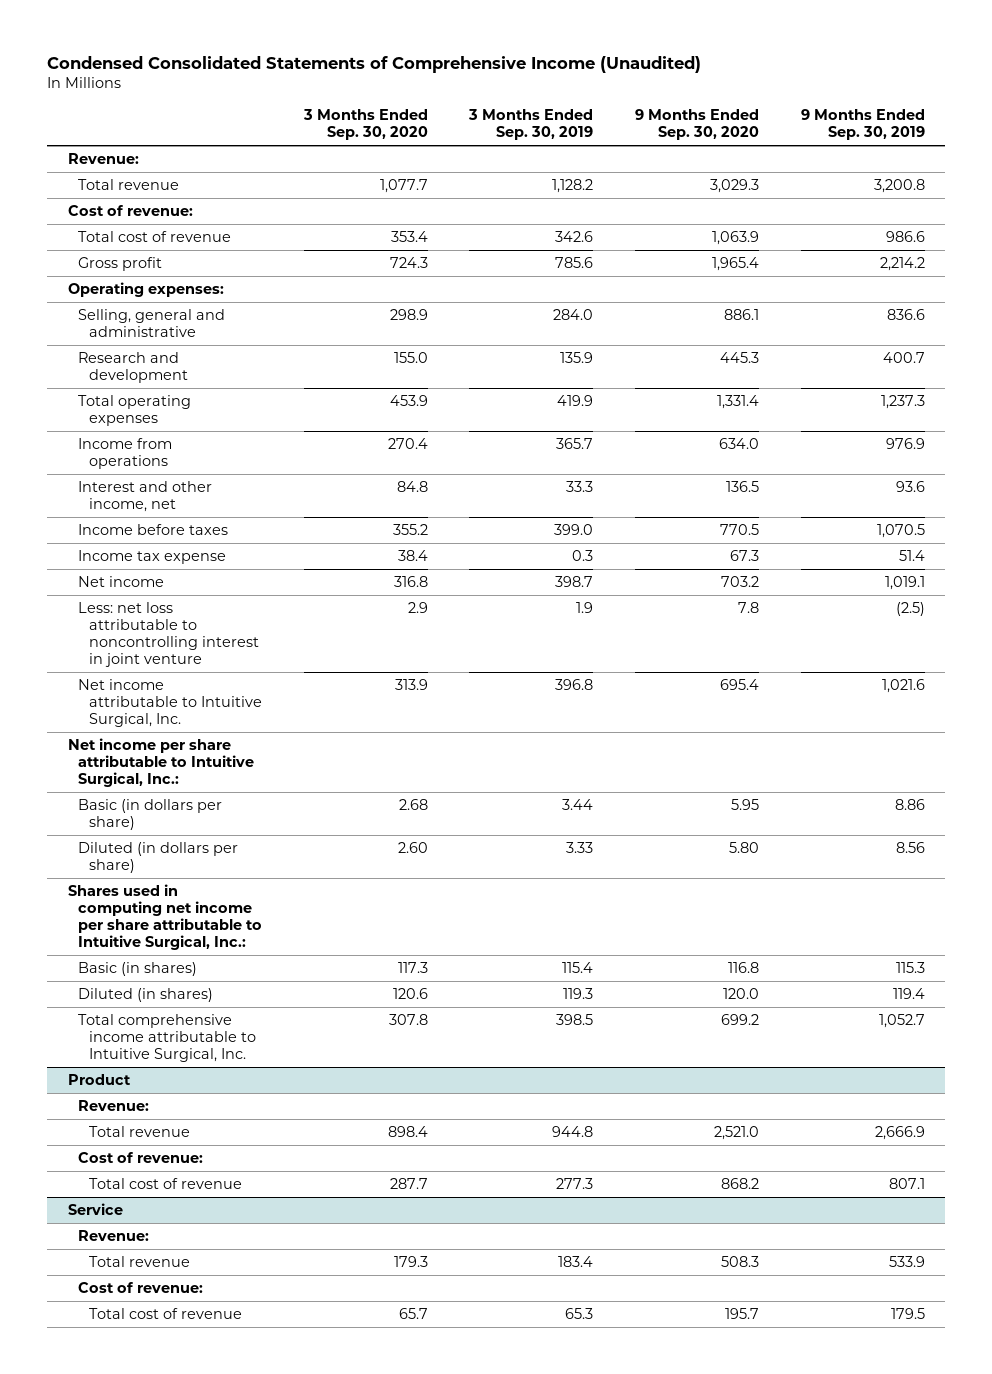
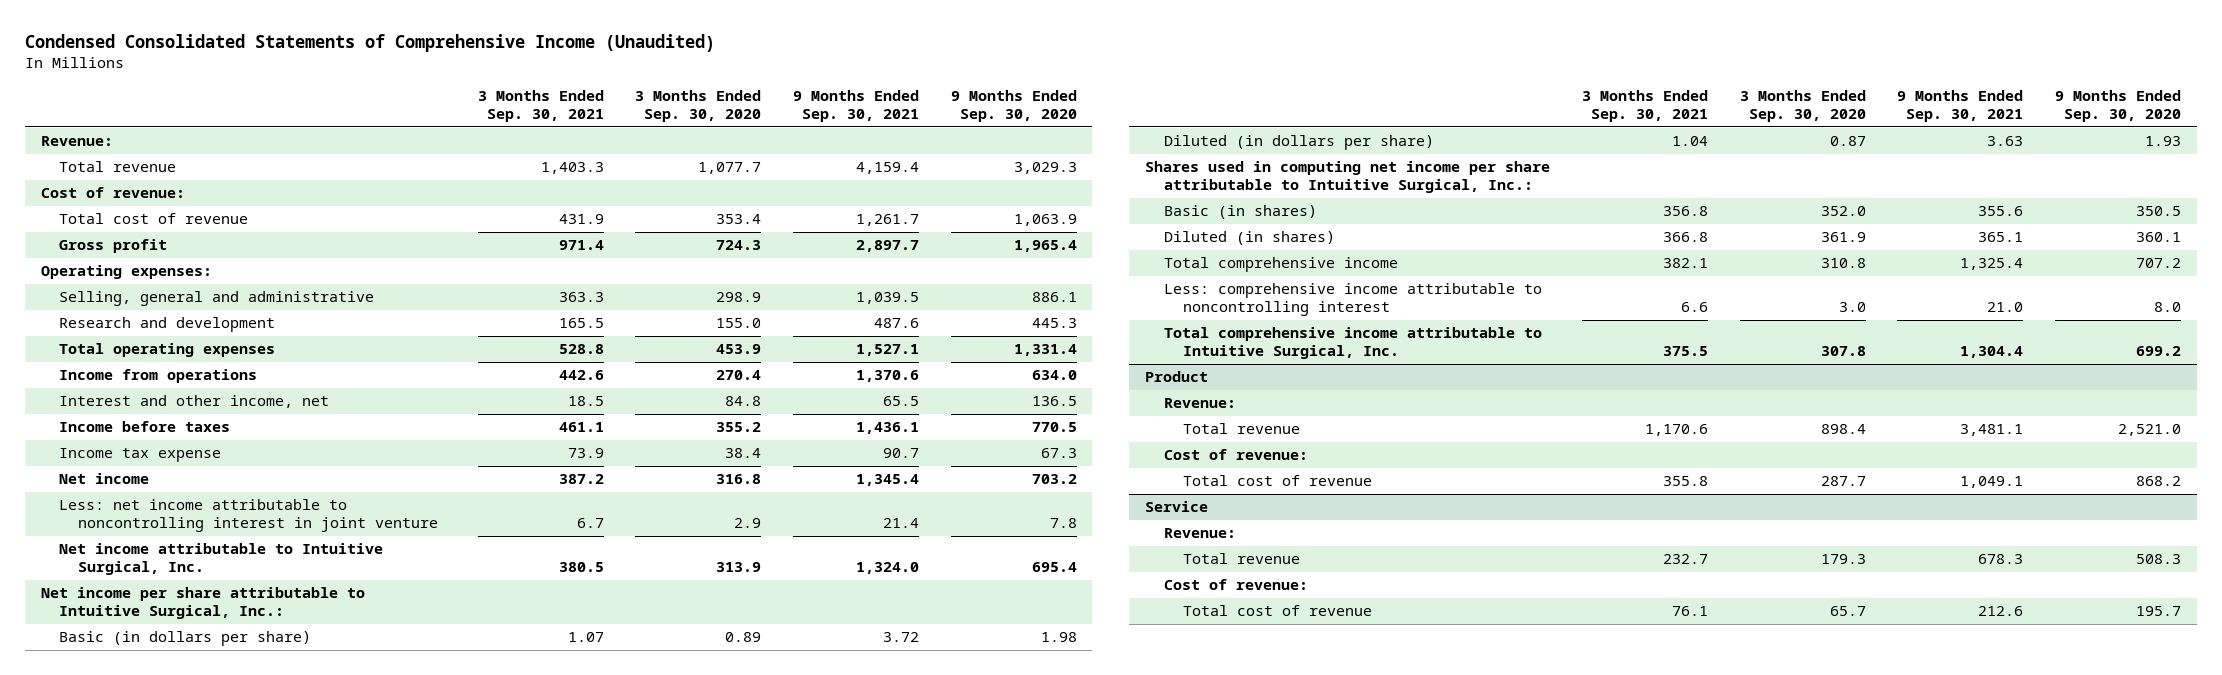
[468,109,594,141] 3 Months Ended Sep. 30, 2019 -> none
[800,109,925,141] 9 Months Ended Sep. 30, 2019 -> none
none -> [477,90,604,123] 3 Months Ended Sep. 30, 2021
none -> [792,90,919,123] 9 Months Ended Sep. 30, 2021
[78,601,259,667] Less: net loss attributable to noncontrolling interest in joint venture -> [59,499,439,533] Less: net income attributable to noncontrolling interest in joint venture
[398,798,428,810] 2.68 -> [725,632,762,643] 0.89
[730,798,759,810] 5.95 -> [1040,632,1077,643] 1.98
[397,841,428,853] 2.60 -> [1829,136,1866,147] 0.87
[728,841,759,853] 5.80 -> [2144,136,2181,147] 1.93
[397,961,428,973] 117.3 -> [1820,206,1866,217] 352.0
[727,961,759,973] 116.8 -> [2135,206,2181,217] 350.5
[392,987,428,999] 120.6 -> [1820,232,1866,243] 361.9
[722,987,759,999] 120.0 -> [2135,232,2181,243] 360.1
none -> [1163,257,1398,273] Total comprehensive income
none -> [1163,283,1542,317] Less: comprehensive income attributable to noncontrolling interest

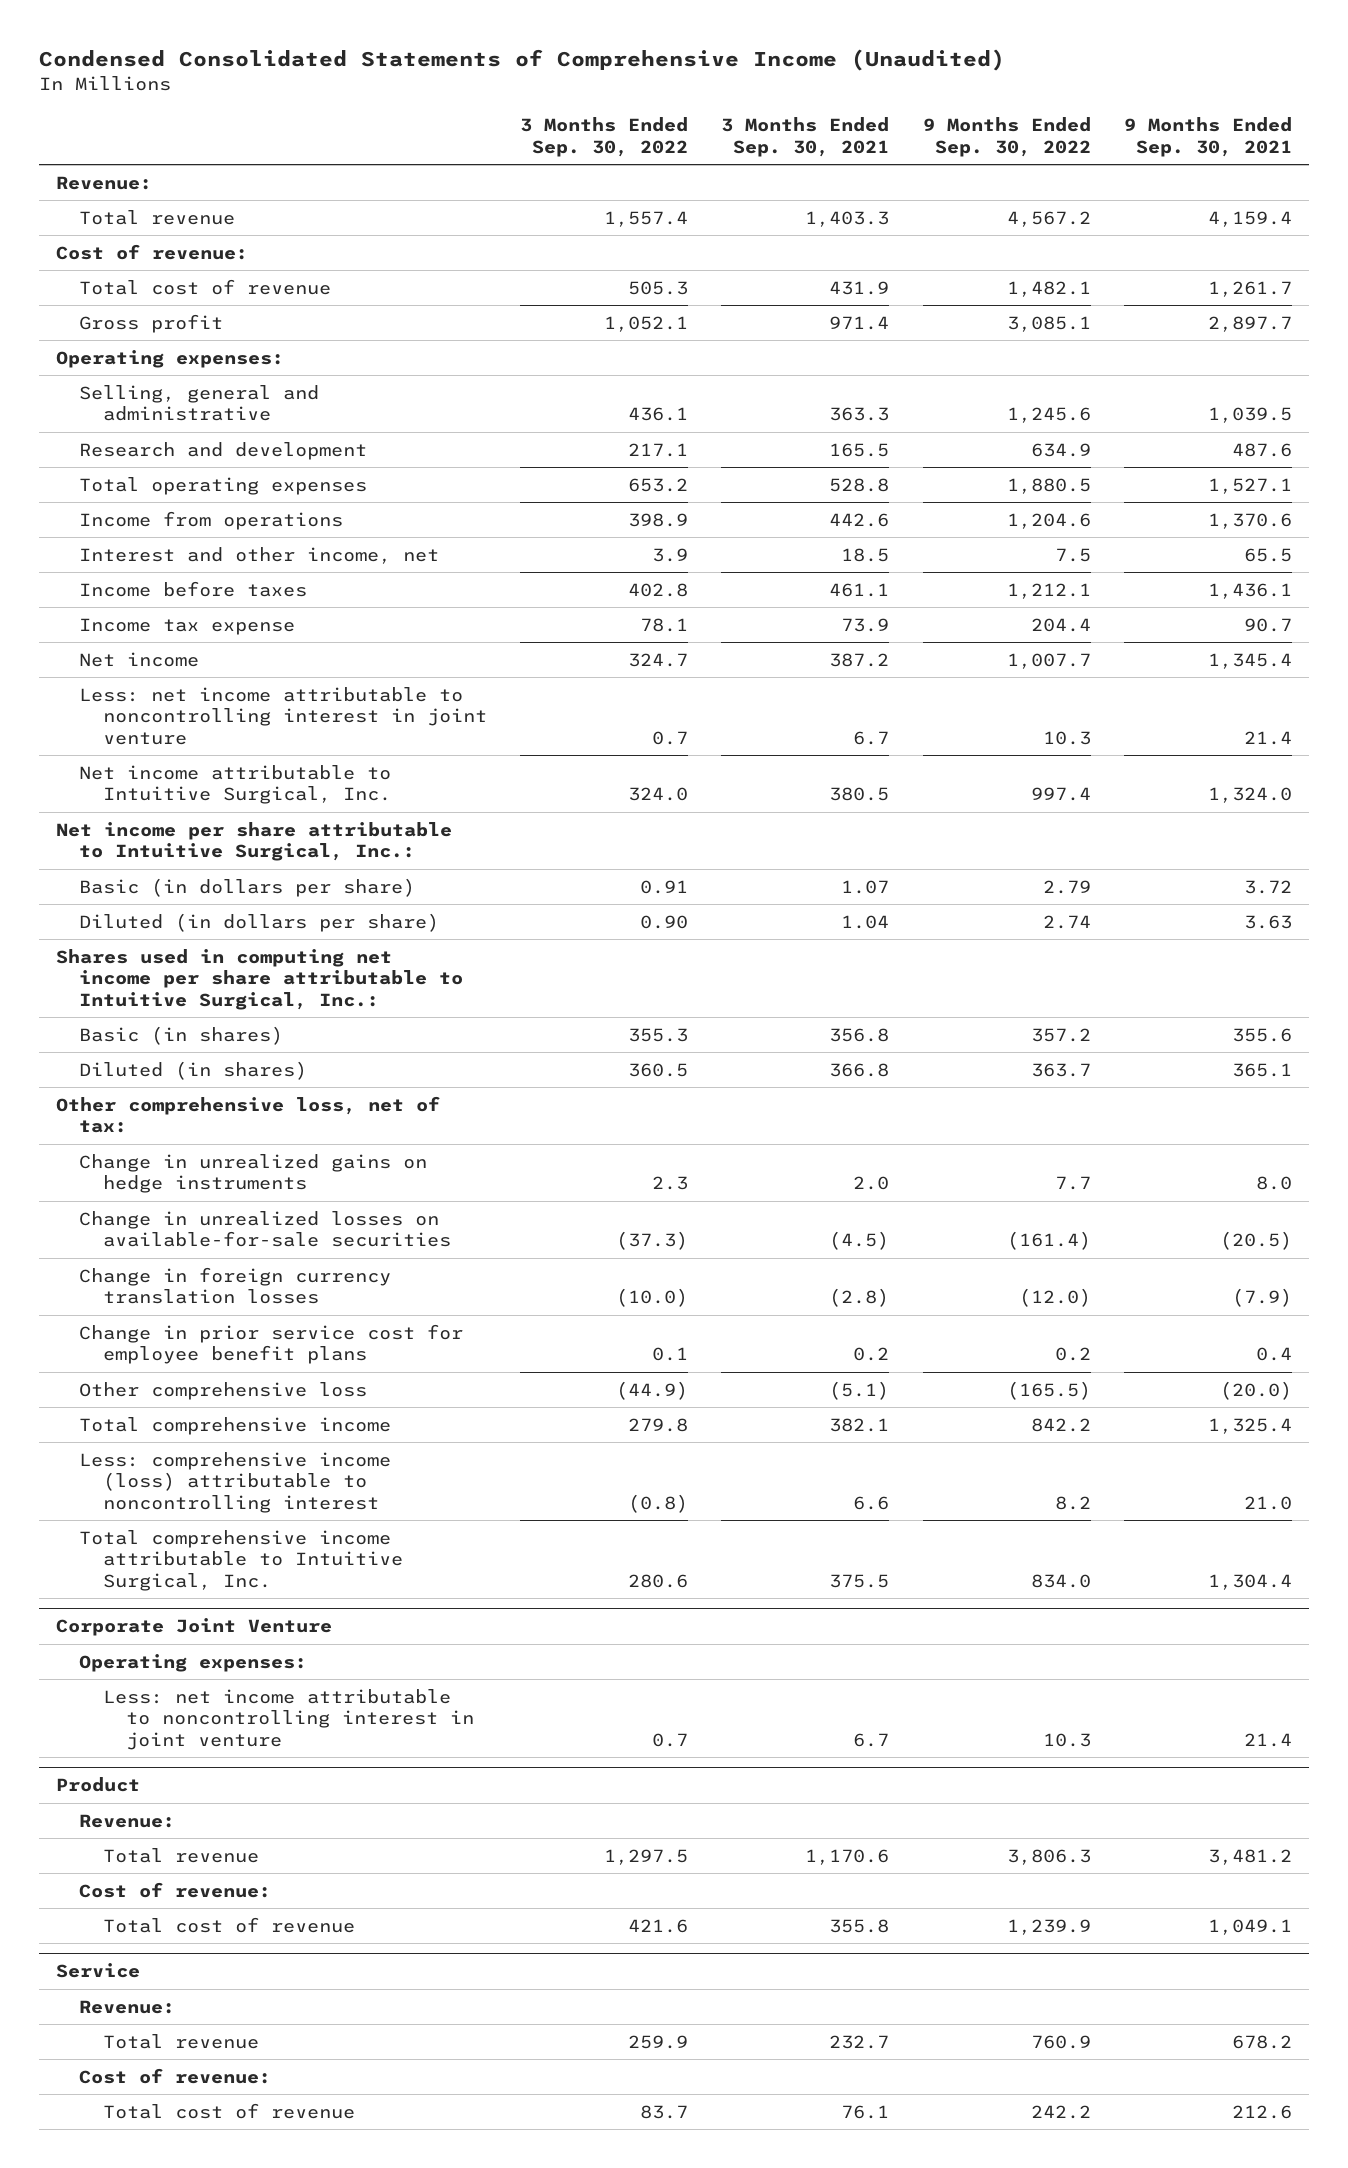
[635,90,762,123] 3 Months Ended Sep. 30, 2020 -> none
[950,90,1077,123] 9 Months Ended Sep. 30, 2020 -> none
none -> [520,117,689,157] 3 Months Ended Sep. 30, 2022
none -> [922,117,1091,157] 9 Months Ended Sep. 30, 2022
none -> [55,1095,440,1134] Other comprehensive loss, net of tax:
none -> [79,1153,428,1194] Change in unrealized gains on hedge instruments
none -> [79,1210,451,1248] Change in unrealized losses on available-for-sale securities
none -> [79,1266,392,1305] Change in foreign currency translation losses
none -> [79,1323,464,1365] Change in prior service cost for employee benefit plans
none -> [79,1381,368,1400] Other comprehensive loss
[1163,283,1542,317] Less: comprehensive income attributable to noncontrolling interest -> [79,1451,392,1513] Less: comprehensive income (loss) attributable to noncontrolling interest
none -> [55,1618,332,1637] Corporate Joint Venture
none -> [79,1653,308,1672] Operating expenses:
none -> [102,1688,475,1750] Less: net income attributable to noncontrolling interest in joint venture
[1960,424,2024,437] 3,481.1 -> [1208,1848,1293,1865] 3,481.2
[1978,554,2024,565] 678.3 -> [1232,2034,1293,2049] 678.2

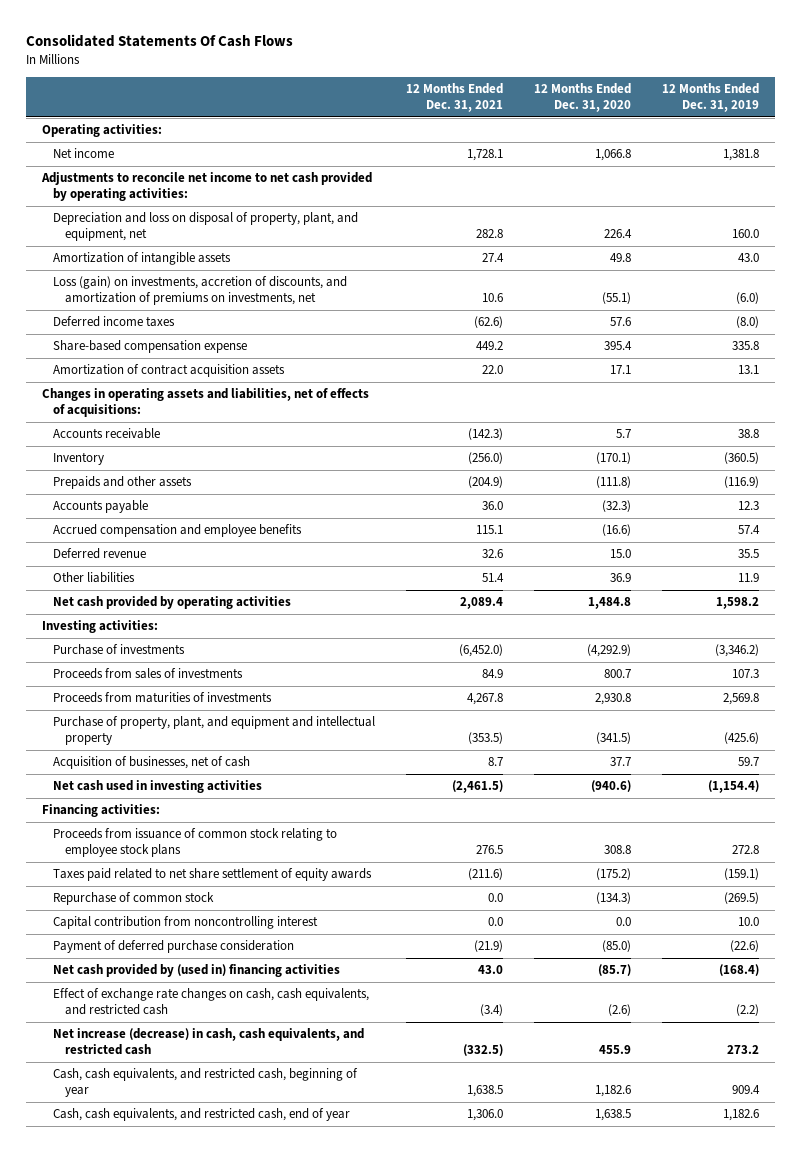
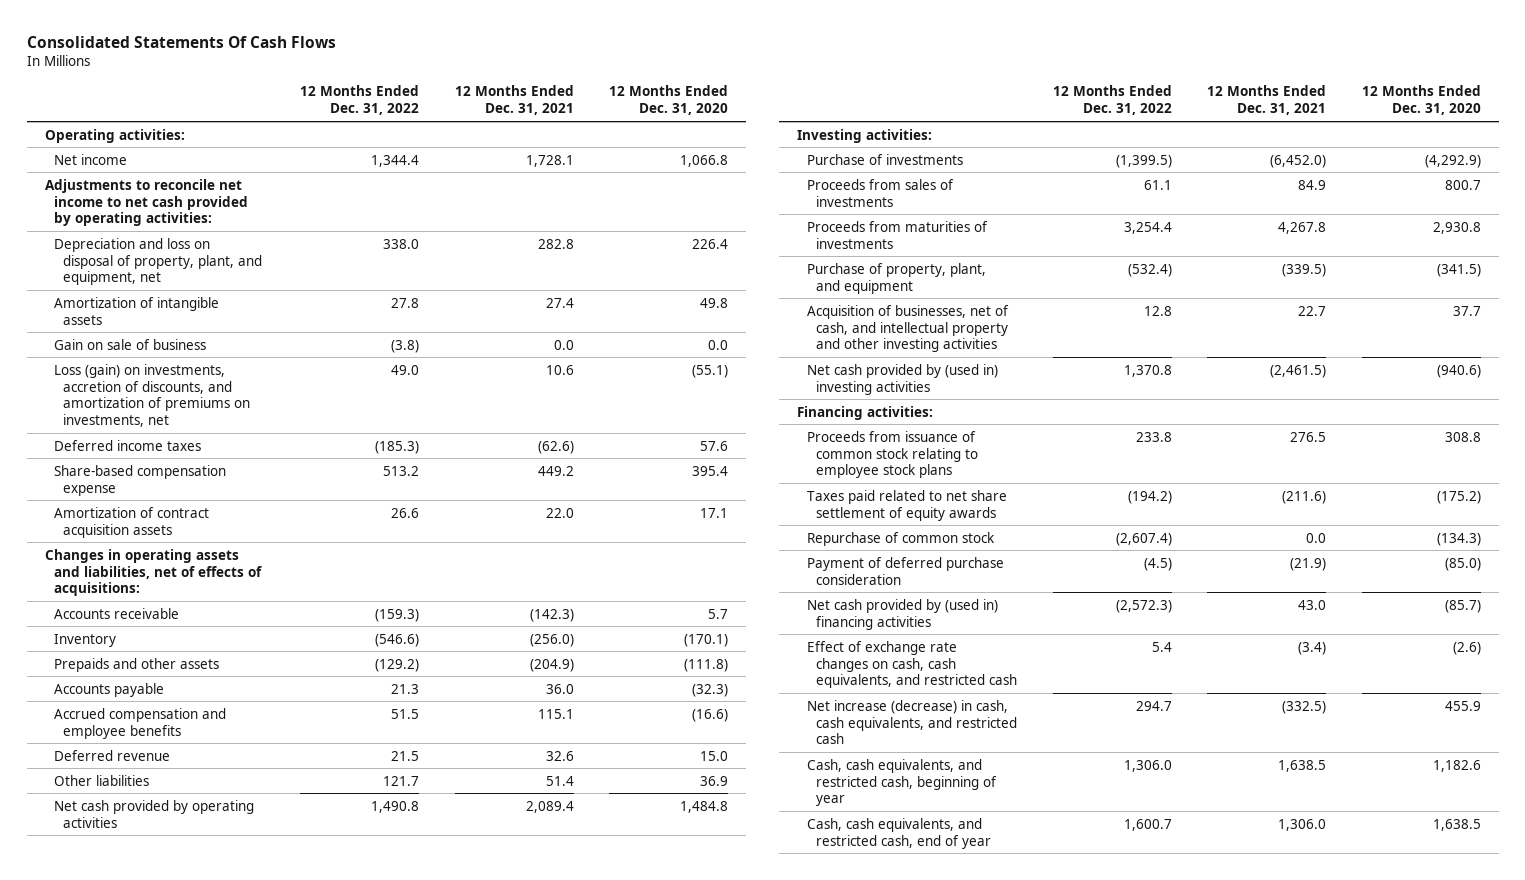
[662,83,760,112] 12 Months Ended Dec. 31, 2019 -> none
none -> [300,85,420,116] 12 Months Ended Dec. 31, 2022
none -> [54,338,207,350] Gain on sale of business
[53,716,376,745] Purchase of property, plant, and equipment and intellectual property -> [806,262,986,294] Purchase of property, plant, and equipment
[468,731,504,744] (353.5) -> [1282,263,1327,277] (339.5)
[53,756,251,770] Acquisition of businesses, net of cash -> [806,304,1009,353] Acquisition of businesses, net of cash, and intellectual property and other investing activities
[488,757,504,767] 8.7 -> [1298,305,1327,316] 22.7
[53,780,263,794] Net cash used in investing activities -> [806,363,998,395] Net cash provided by (used in) investing activities
[53,916,319,930] Capital contribution from noncontrolling interest -> none

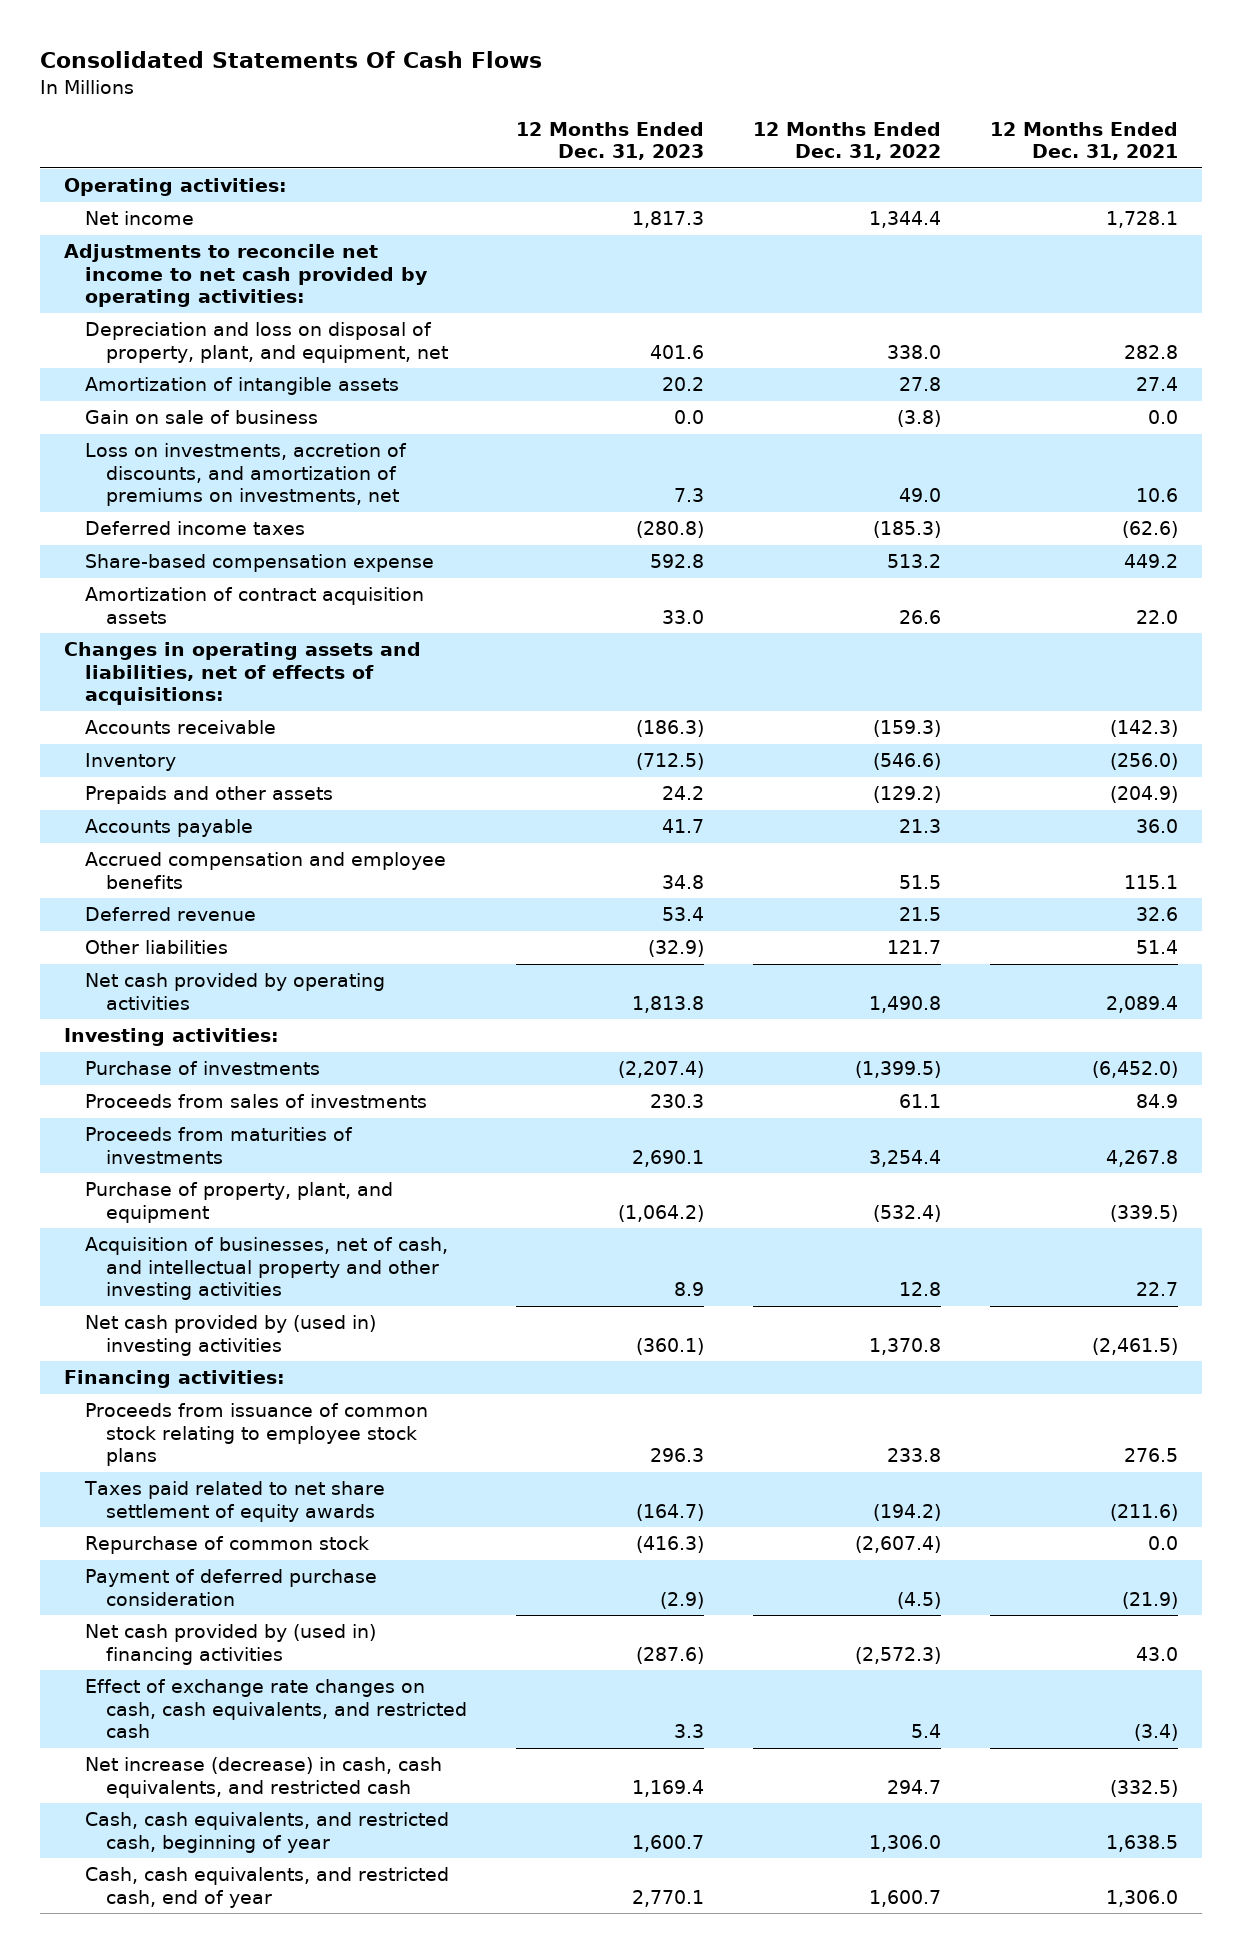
[609,85,729,116] 12 Months Ended Dec. 31, 2020 -> none
none -> [515,121,704,160] 12 Months Ended Dec. 31, 2023
[54,363,251,428] Loss (gain) on investments, accretion of discounts, and amortization of premiums on investments, net -> [85,443,408,506] Loss on investments, accretion of discounts, and amortization of premiums on investments, net

